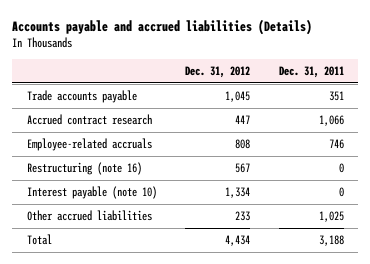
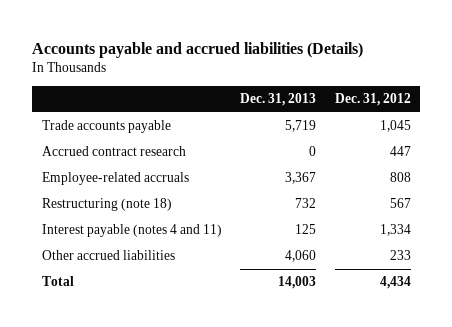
[278,65,344,78] Dec. 31, 2011 -> none
none -> [240,93,317,107] Dec. 31, 2013
[26,162,142,176] Restructuring (note 16) -> [41,198,172,212] Restructuring (note 18)
[26,186,157,200] Interest payable (note 10) -> [41,224,222,238] Interest payable (notes 4 and 11)

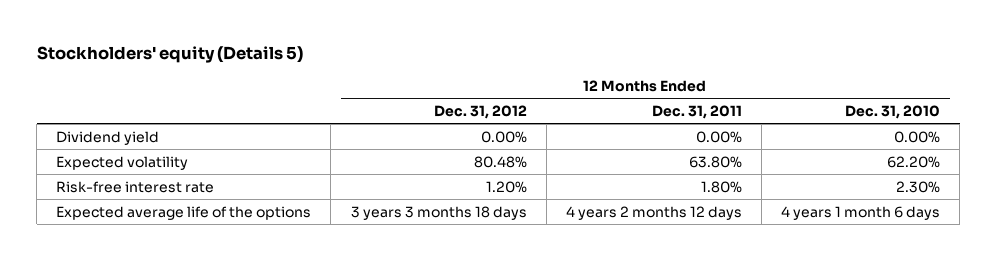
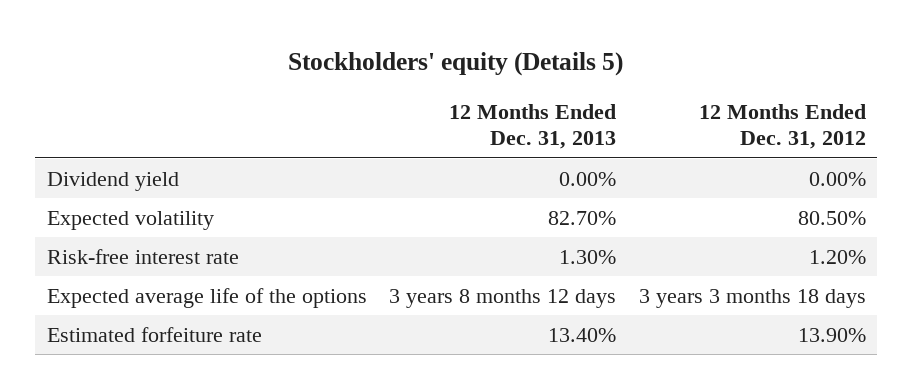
[651,104,742,119] Dec. 31, 2011 -> none
[845,104,941,119] Dec. 31, 2010 -> none
none -> [449,103,617,150] 12 Months Ended Dec. 31, 2013
[473,155,527,168] 80.48% -> [797,210,866,225] 80.50%
none -> [46,326,262,342] Estimated forfeiture rate

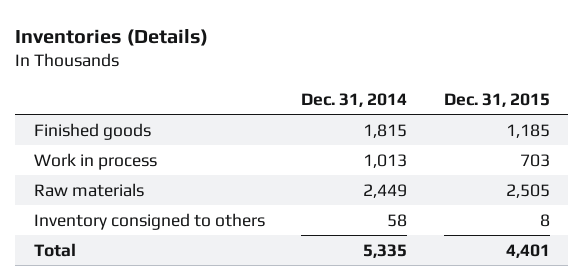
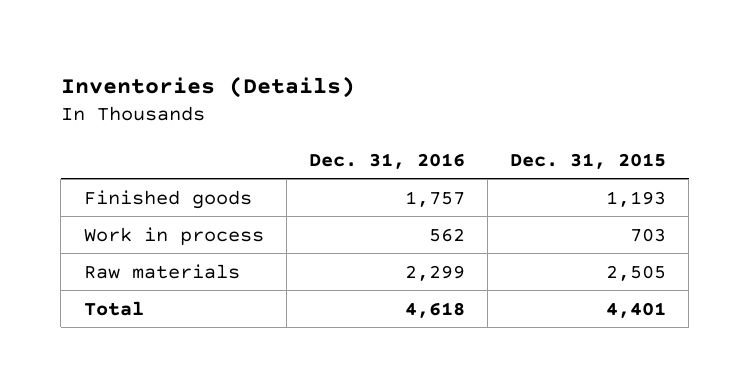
[301,92,408,107] Dec. 31, 2014 -> none
none -> [308,152,465,169] Dec. 31, 2016
[505,123,550,138] 1,185 -> [606,190,667,207] 1,193
[33,212,265,230] Inventory consigned to others -> none

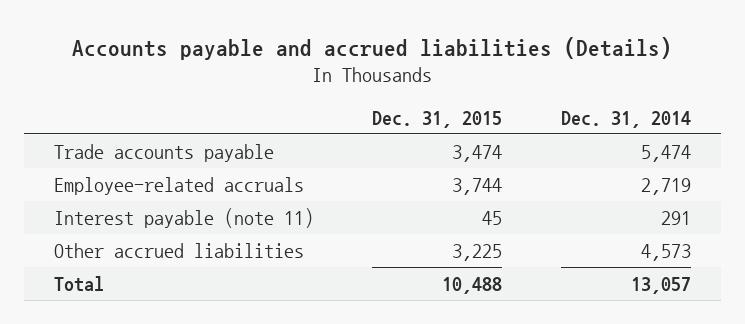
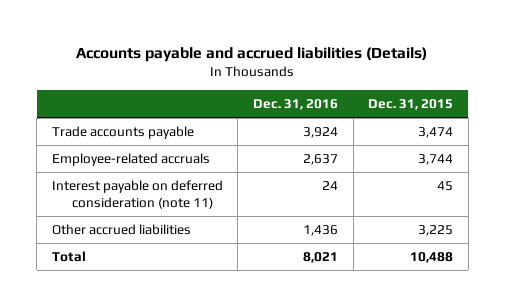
[561,110,692,128] Dec. 31, 2014 -> none
none -> [252,98,338,110] Dec. 31, 2016
[53,207,314,228] Interest payable (note 11) -> [51,179,223,210] Interest payable on deferred consideration (note 11)

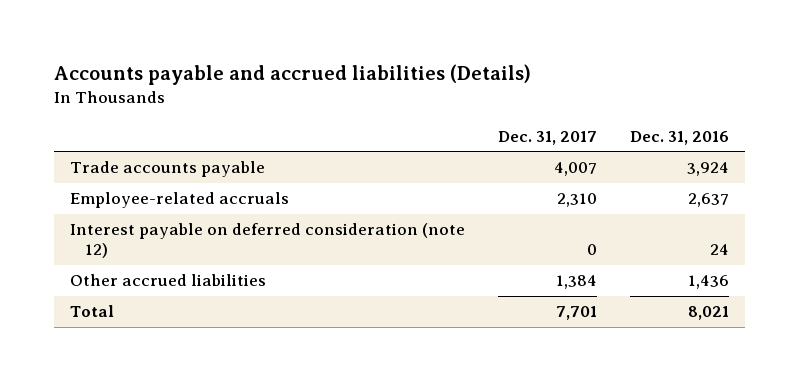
[368,98,454,110] Dec. 31, 2015 -> none
none -> [497,130,597,145] Dec. 31, 2017
[51,179,223,210] Interest payable on deferred consideration (note 11) -> [69,223,465,259] Interest payable on deferred consideration (note 12)

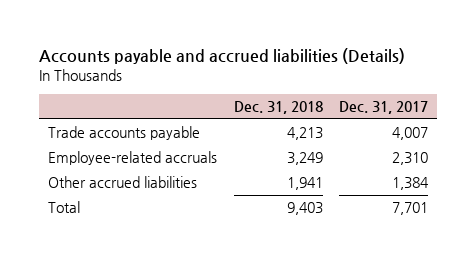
[629,130,729,145] Dec. 31, 2016 -> none
none -> [233,101,323,115] Dec. 31, 2018
[69,223,465,259] Interest payable on deferred consideration (note 12) -> none

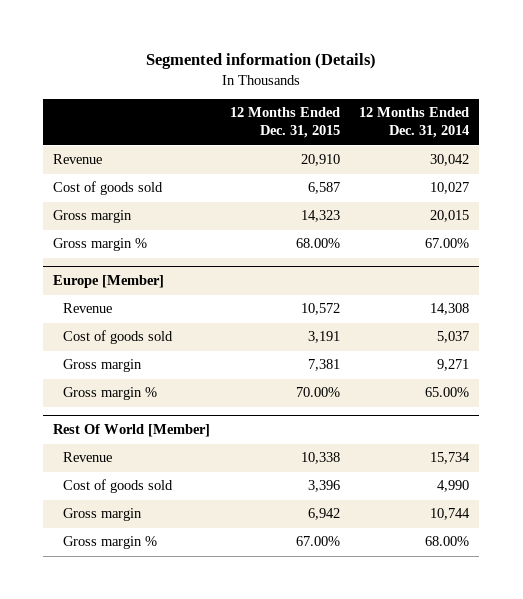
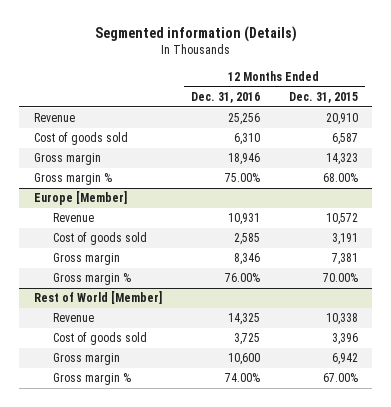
[359,107,470,139] 12 Months Ended Dec. 31, 2014 -> none
none -> [190,91,260,103] Dec. 31, 2016
[53,424,211,438] Rest Of World [Member] -> [33,291,162,305] Rest of World [Member]

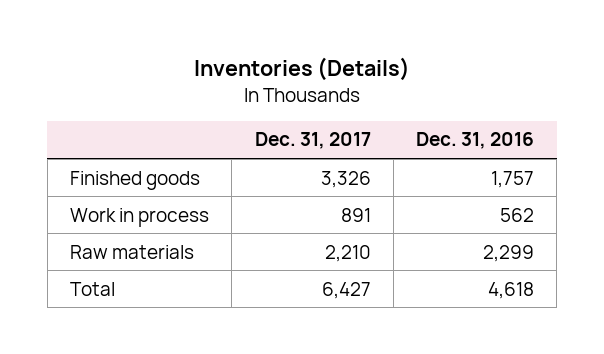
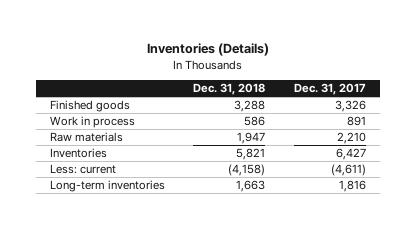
[416,132,535,150] Dec. 31, 2016 -> none
none -> [193,83,266,96] Dec. 31, 2018
[70,281,116,296] Total -> [49,148,107,159] Inventories
none -> [49,164,116,175] Less: current
none -> [49,180,165,193] Long-term inventories

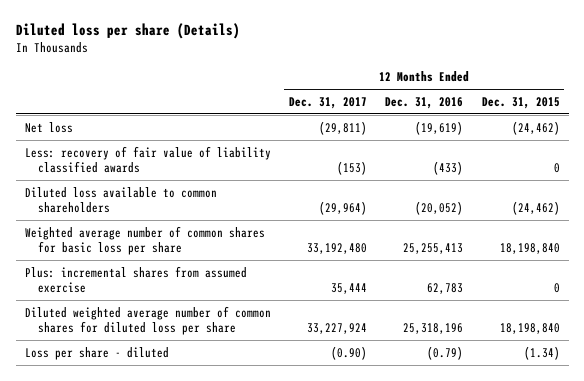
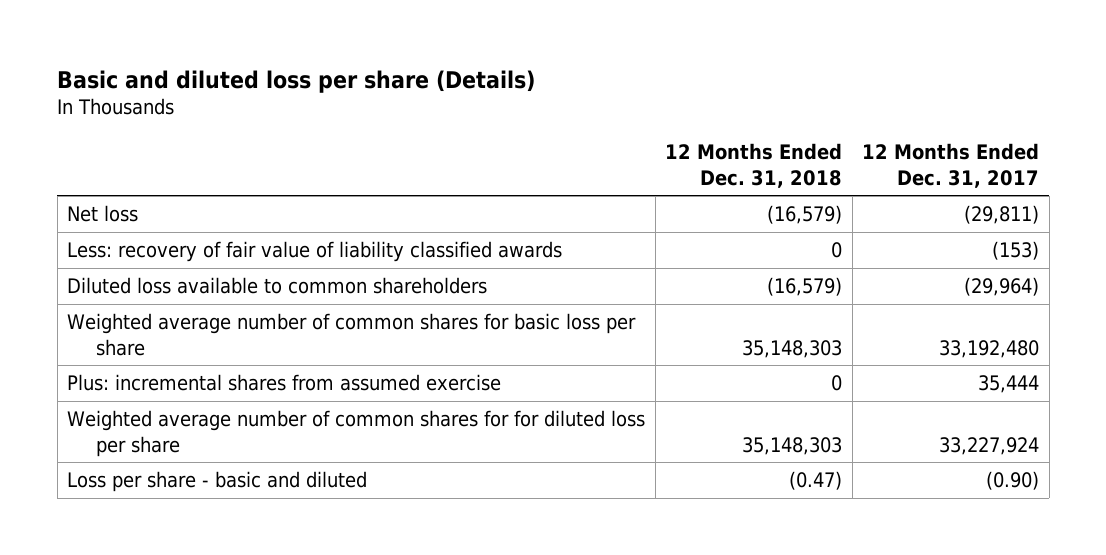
[15,23,240,40] Diluted loss per share (Details) -> [57,69,536,93] Basic and diluted loss per share (Details)
[385,96,464,109] Dec. 31, 2016 -> none
[481,96,560,109] Dec. 31, 2015 -> none
none -> [665,143,843,188] 12 Months Ended Dec. 31, 2018
[24,305,271,336] Diluted weighted average number of common shares for diluted loss per share -> [67,410,646,457] Weighted average number of common shares for for diluted loss per share
[24,346,169,360] Loss per share - diluted -> [67,471,368,493] Loss per share - basic and diluted

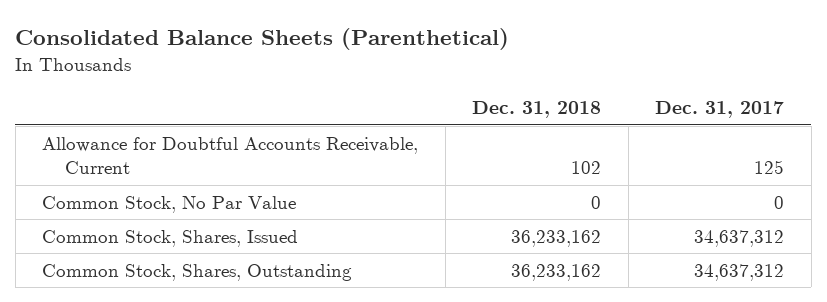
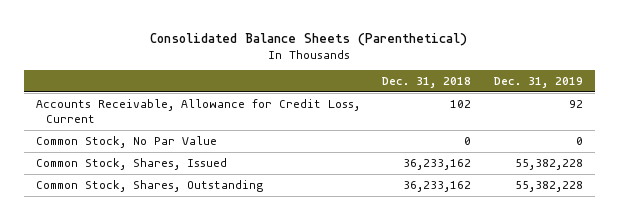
[655,101,785,119] Dec. 31, 2017 -> none
none -> [494,77,584,89] Dec. 31, 2019
[42,136,419,175] Allowance for Doubtful Accounts Receivable, Current -> [35,98,360,124] Accounts Receivable, Allowance for Credit Loss, Current

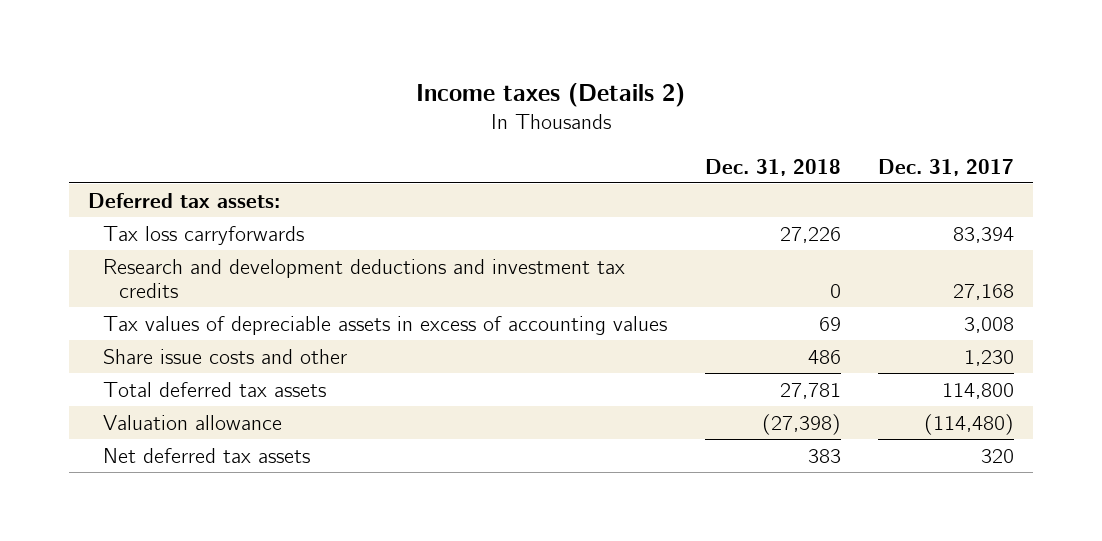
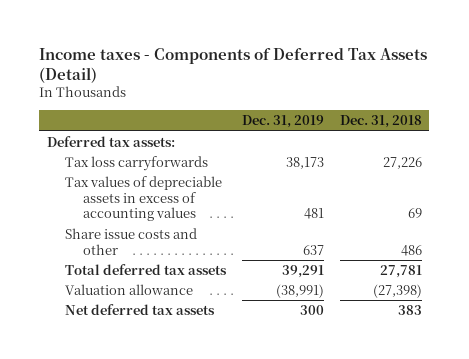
[416,83,686,108] Income taxes (Details 2) -> [39,47,428,83] Income taxes - Components of Deferred Tax Assets (Detail)
[878,158,1015,176] Dec. 31, 2017 -> none
none -> [241,115,324,129] Dec. 31, 2019
[103,258,626,298] Research and development deductions and investment tax credits -> none

